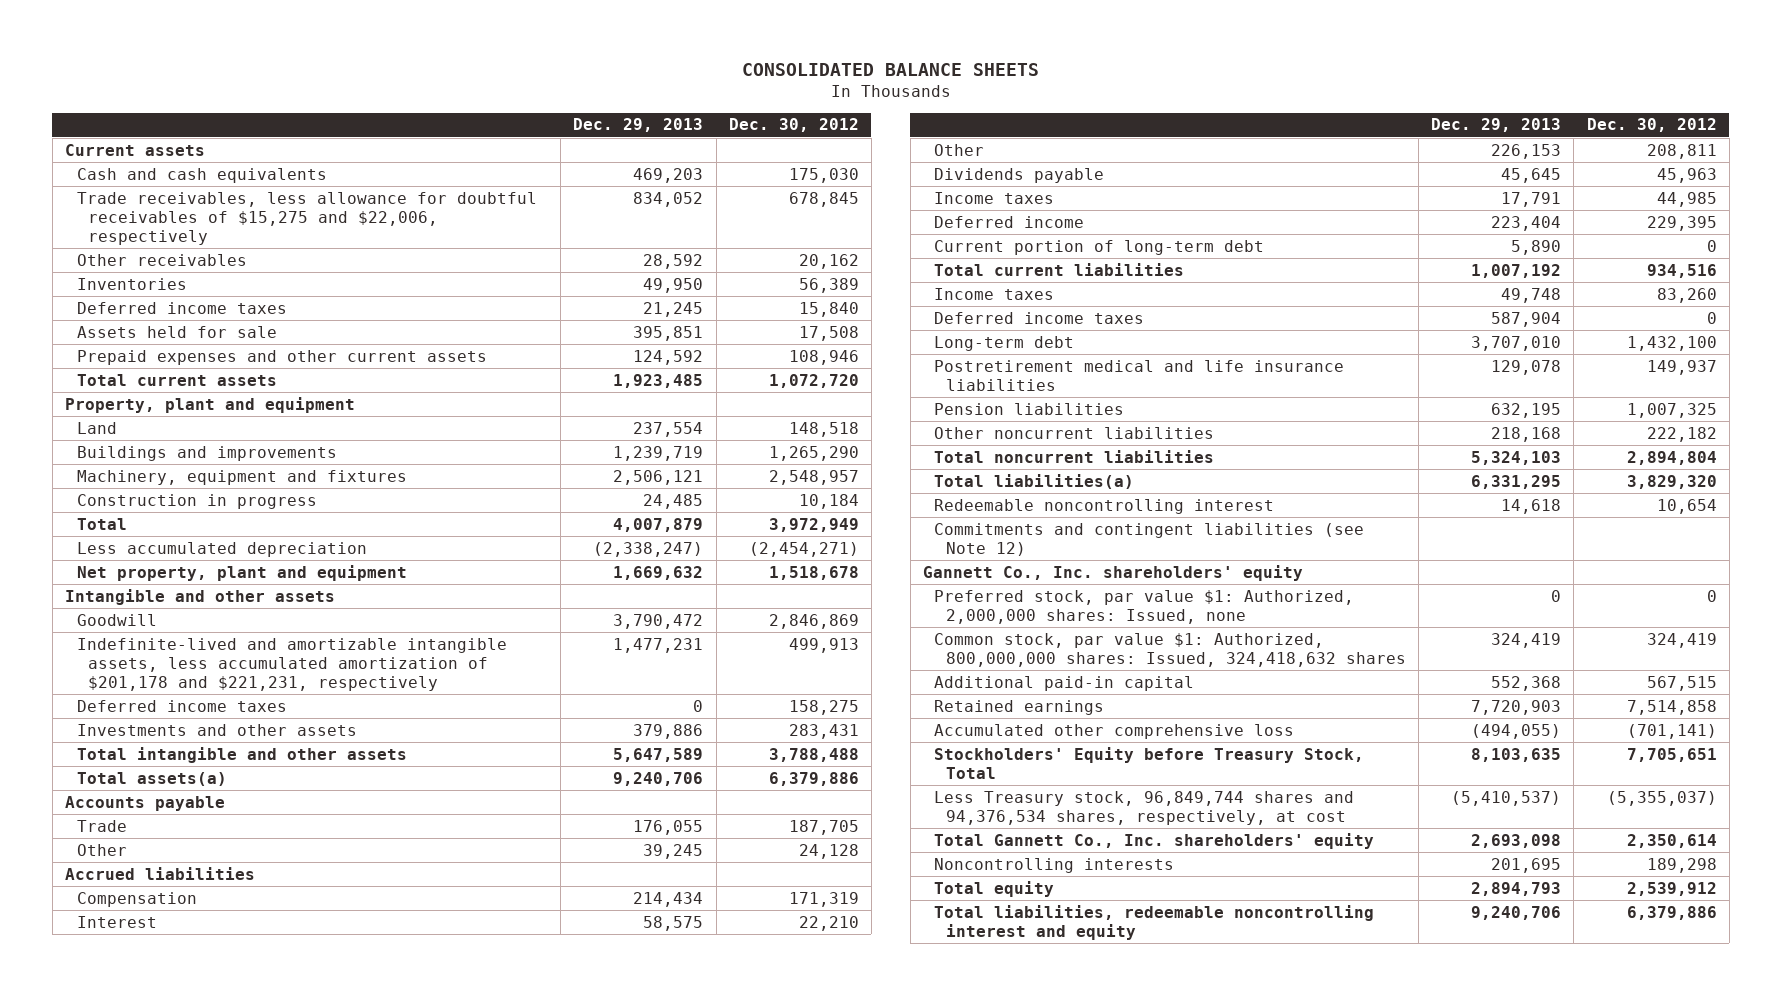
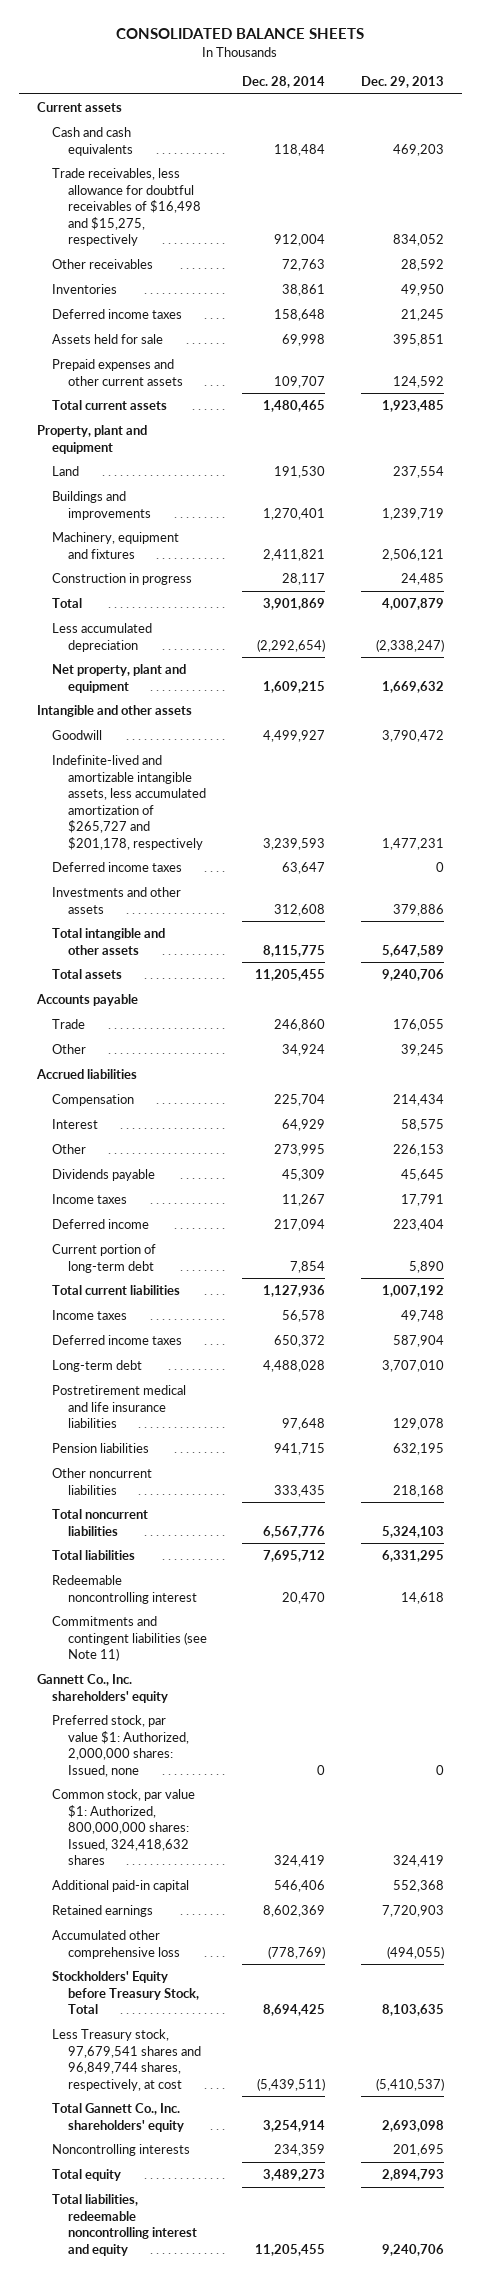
[728,118,859,133] Dec. 30, 2012 -> none
none -> [242,76,326,89] Dec. 28, 2014
[76,191,537,245] Trade receivables, less allowance for doubtful receivables of $15,275 and $22,006, respectively -> [52,167,201,247] Trade receivables, less allowance for doubtful receivables of $16,498 and $15,275, respectively
[76,637,507,691] Indefinite-lived and amortizable intangible assets, less accumulated amortization of $201,178 and $221,231, respectively -> [52,754,206,850] Indefinite-lived and amortizable intangible assets, less accumulated amortization of $265,727 and $201,178, respectively
[76,771,227,786] Total assets(a) -> [52,968,123,979] Total assets
[934,473,1135,489] Total liabilities(a) -> [52,1549,136,1560] Total liabilities
[934,522,1365,556] Commitments and contingent liabilities (see Note 12) -> [52,1615,207,1662] Commitments and contingent liabilities (see Note 11)
[934,790,1355,825] Less Treasury stock, 96,849,744 shares and 94,376,534 shares, respectively, at cost -> [52,2028,201,2091] Less Treasury stock, 97,679,541 shares and 96,849,744 shares, respectively, at cost

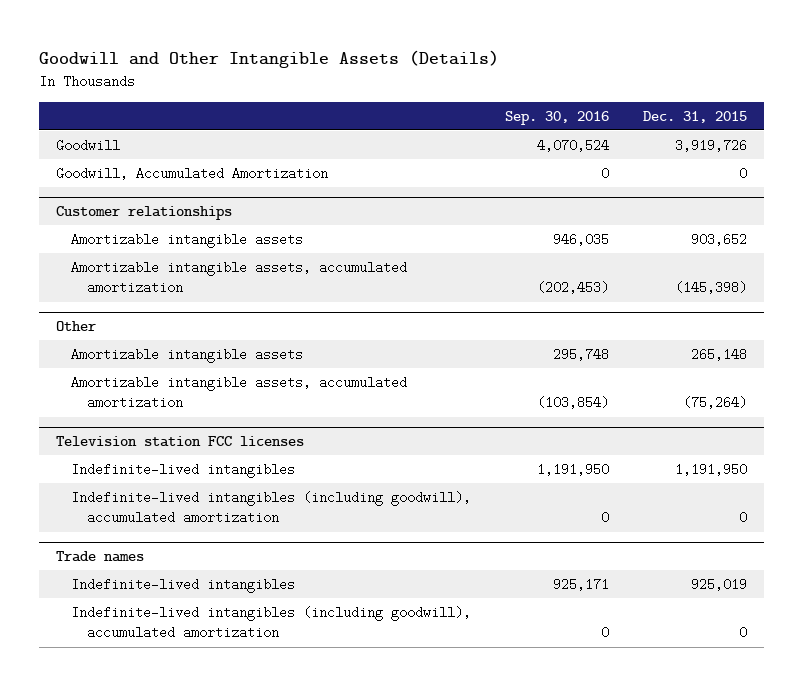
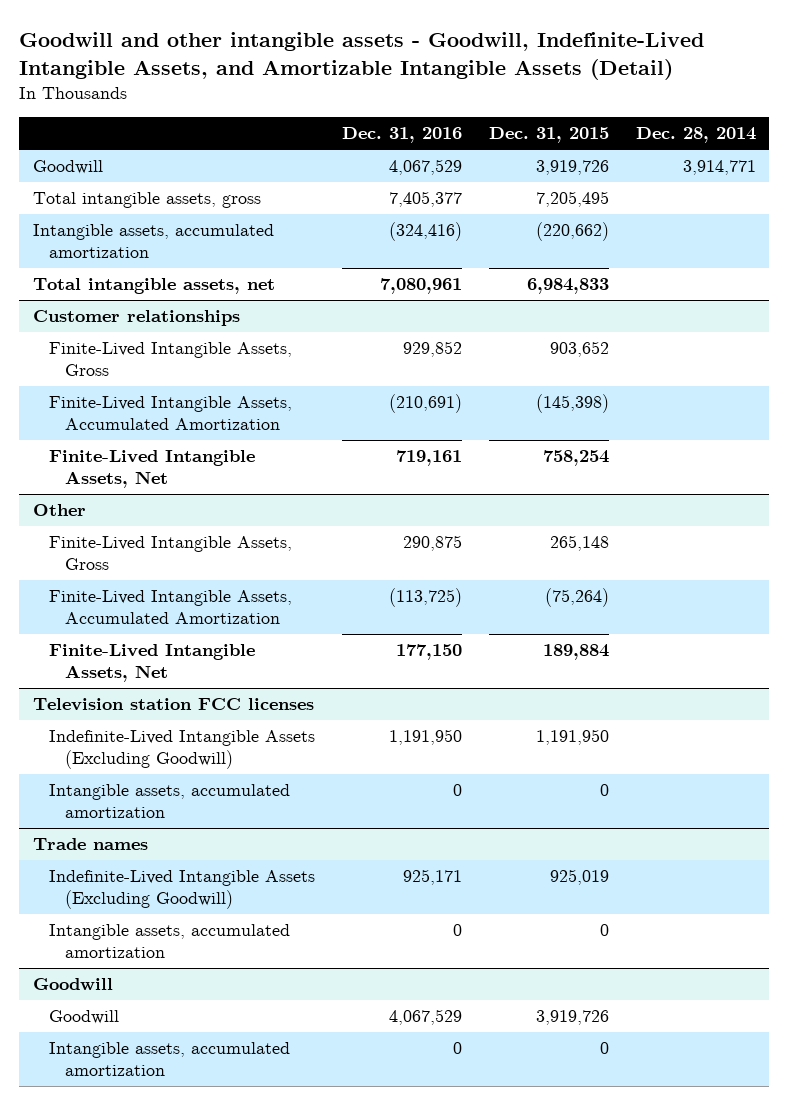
[39,50,500,69] Goodwill and Other Intangible Assets (Details) -> [19,32,705,80] Goodwill and other intangible assets - Goodwill, Indefinite-Lived Intangible Assets, and Amortizable Intangible Assets (Detail)
[505,110,610,125] Sep. 30, 2016 -> none
none -> [341,127,462,144] Dec. 31, 2016
none -> [635,127,756,144] Dec. 28, 2014
[55,166,328,180] Goodwill, Accumulated Amortization -> none
none -> [32,192,261,209] Total intangible assets, gross
none -> [32,224,274,259] Intangible assets, accumulated amortization
none -> [32,278,275,295] Total intangible assets, net
[71,232,304,248] Amortizable intangible assets -> [48,342,292,377] Finite-Lived Intangible Assets, Gross
[71,260,408,295] Amortizable intangible assets, accumulated amortization -> [48,396,292,431] Finite-Lived Intangible Assets, Accumulated Amortization
none -> [48,450,255,489] Finite-Lived Intangible Assets, Net
[71,347,304,363] Amortizable intangible assets -> [48,536,292,571] Finite-Lived Intangible Assets, Gross
[71,375,408,410] Amortizable intangible assets, accumulated amortization -> [48,590,292,625] Finite-Lived Intangible Assets, Accumulated Amortization
none -> [48,644,255,683] Finite-Lived Intangible Assets, Net
[71,462,296,478] Indefinite-lived intangibles -> [48,730,315,770] Indefinite-Lived Intangible Assets (Excluding Goodwill)
[71,490,472,525] Indefinite-lived intangibles (including goodwill), accumulated amortization -> [48,784,290,819] Intangible assets, accumulated amortization
[71,577,296,593] Indefinite-lived intangibles -> [48,870,315,910] Indefinite-Lived Intangible Assets (Excluding Goodwill)
[71,605,472,640] Indefinite-lived intangibles (including goodwill), accumulated amortization -> [48,924,290,959] Intangible assets, accumulated amortization
none -> [32,978,113,991] Goodwill
none -> [48,1010,119,1025] Goodwill
none -> [48,1042,290,1077] Intangible assets, accumulated amortization

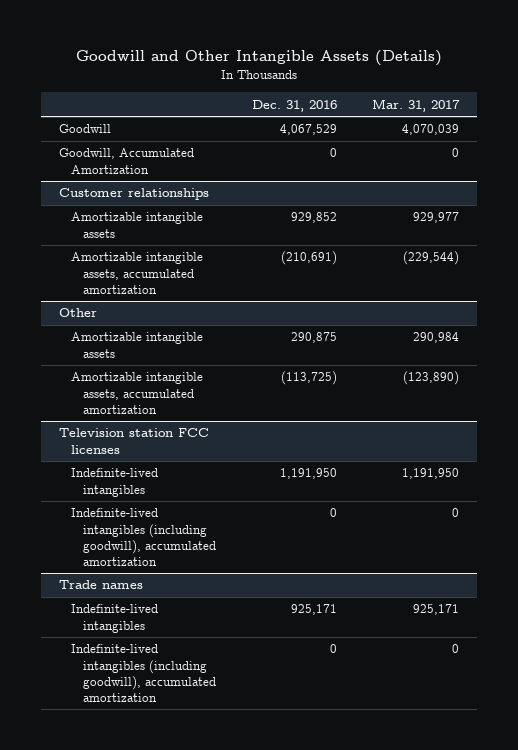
[19,32,705,80] Goodwill and other intangible assets - Goodwill, Indefinite-Lived Intangible Assets, and Amortizable Intangible Assets (Detail) -> [75,50,442,67] Goodwill and Other Intangible Assets (Details)
[488,127,609,144] Dec. 31, 2015 -> none
[635,127,756,144] Dec. 28, 2014 -> none
none -> [372,98,461,112] Mar. 31, 2017
[32,192,261,209] Total intangible assets, gross -> none
[32,224,274,259] Intangible assets, accumulated amortization -> none
[32,278,275,295] Total intangible assets, net -> none
none -> [58,148,194,174] Goodwill, Accumulated Amortization
[48,450,255,489] Finite-Lived Intangible Assets, Net -> none
[48,342,292,377] Finite-Lived Intangible Assets, Gross -> [70,212,203,238] Amortizable intangible assets
[48,396,292,431] Finite-Lived Intangible Assets, Accumulated Amortization -> [70,252,203,294] Amortizable intangible assets, accumulated amortization
[48,644,255,683] Finite-Lived Intangible Assets, Net -> none
[48,536,292,571] Finite-Lived Intangible Assets, Gross -> [70,332,203,358] Amortizable intangible assets
[48,590,292,625] Finite-Lived Intangible Assets, Accumulated Amortization -> [70,372,203,414] Amortizable intangible assets, accumulated amortization
[48,730,315,770] Indefinite-Lived Intangible Assets (Excluding Goodwill) -> [70,468,158,497] Indefinite-lived intangibles
[48,784,290,819] Intangible assets, accumulated amortization -> [70,508,217,566] Indefinite-lived intangibles (including goodwill), accumulated amortization
[32,978,113,991] Goodwill -> none
[48,1010,119,1025] Goodwill -> none
[48,1042,290,1077] Intangible assets, accumulated amortization -> none
[48,870,315,910] Indefinite-Lived Intangible Assets (Excluding Goodwill) -> [70,604,158,633] Indefinite-lived intangibles
[48,924,290,959] Intangible assets, accumulated amortization -> [70,644,217,702] Indefinite-lived intangibles (including goodwill), accumulated amortization

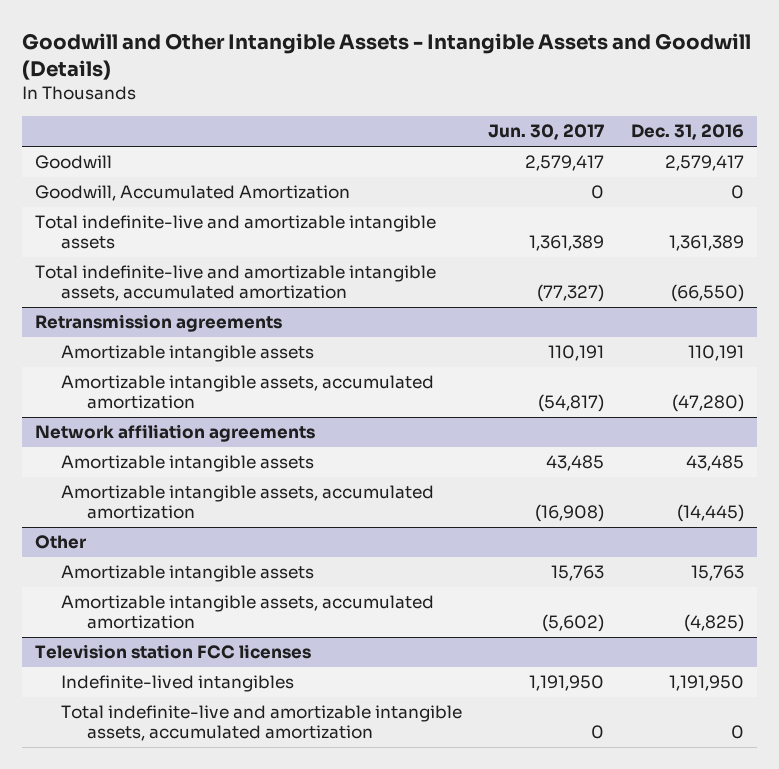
[75,50,442,67] Goodwill and Other Intangible Assets (Details) -> [22,32,752,80] Goodwill and Other Intangible Assets - Intangible Assets and Goodwill (Details)
[372,98,461,112] Mar. 31, 2017 -> none
none -> [488,124,605,141] Jun. 30, 2017
[279,124,337,136] 4,067,529 -> [664,155,744,172] 2,579,417
[58,188,209,201] Customer relationships -> none
none -> [35,215,437,250] Total indefinite-live and amortizable intangible assets
none -> [35,265,437,302] Total indefinite-live and amortizable intangible assets, accumulated amortization
none -> [35,314,283,333] Retransmission agreements
[290,212,337,224] 929,852 -> [687,345,744,362] 110,191
[280,251,337,266] (210,691) -> [671,394,744,413] (47,280)
none -> [35,424,316,443] Network affiliation agreements
none -> [61,455,315,473] Amortizable intangible assets
none -> [61,485,435,520] Amortizable intangible assets, accumulated amortization
[290,332,337,344] 290,875 -> [690,565,744,582] 15,763
[280,371,337,386] (113,725) -> [683,614,744,633] (4,825)
[58,580,143,590] Trade names -> none
[70,604,158,633] Indefinite-lived intangibles -> none
[70,644,217,702] Indefinite-lived intangibles (including goodwill), accumulated amortization -> none
[70,508,217,566] Indefinite-lived intangibles (including goodwill), accumulated amortization -> [61,705,463,742] Total indefinite-live and amortizable intangible assets, accumulated amortization

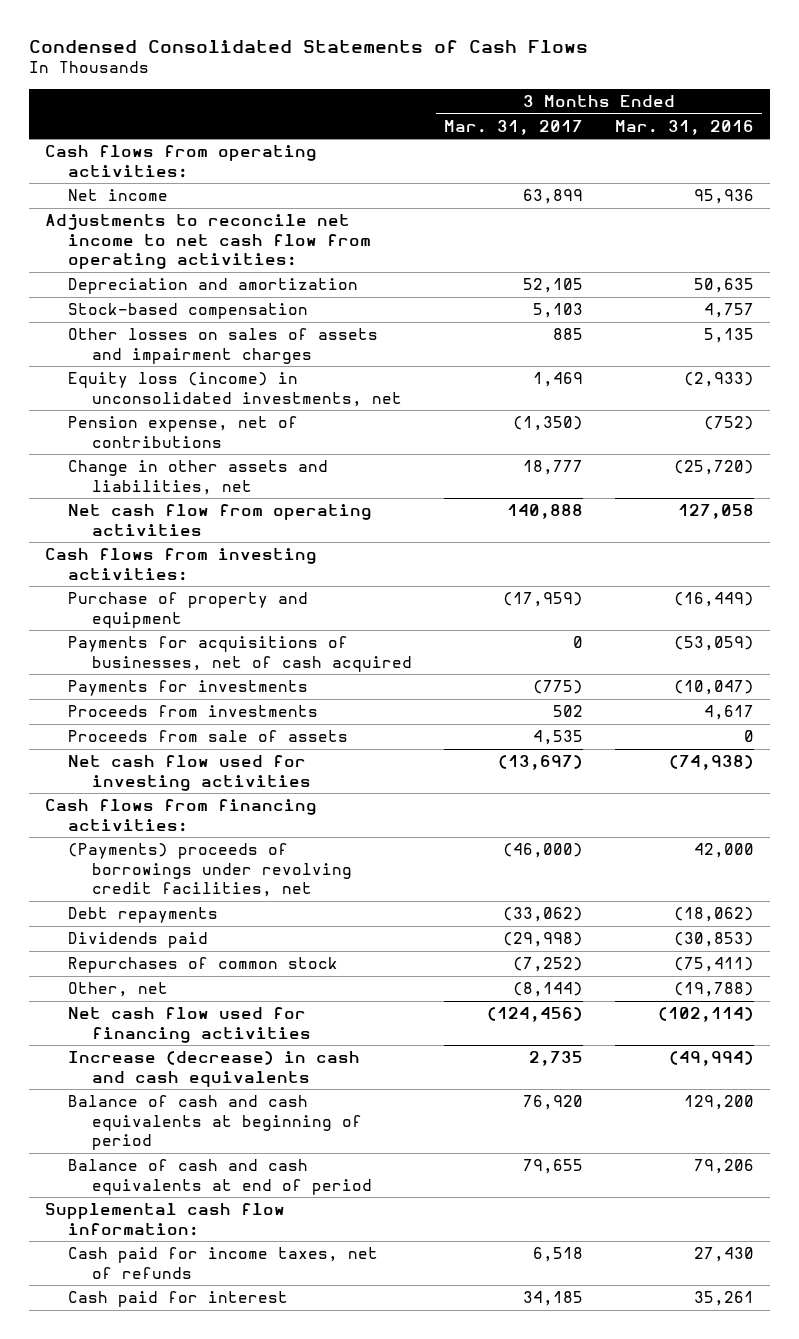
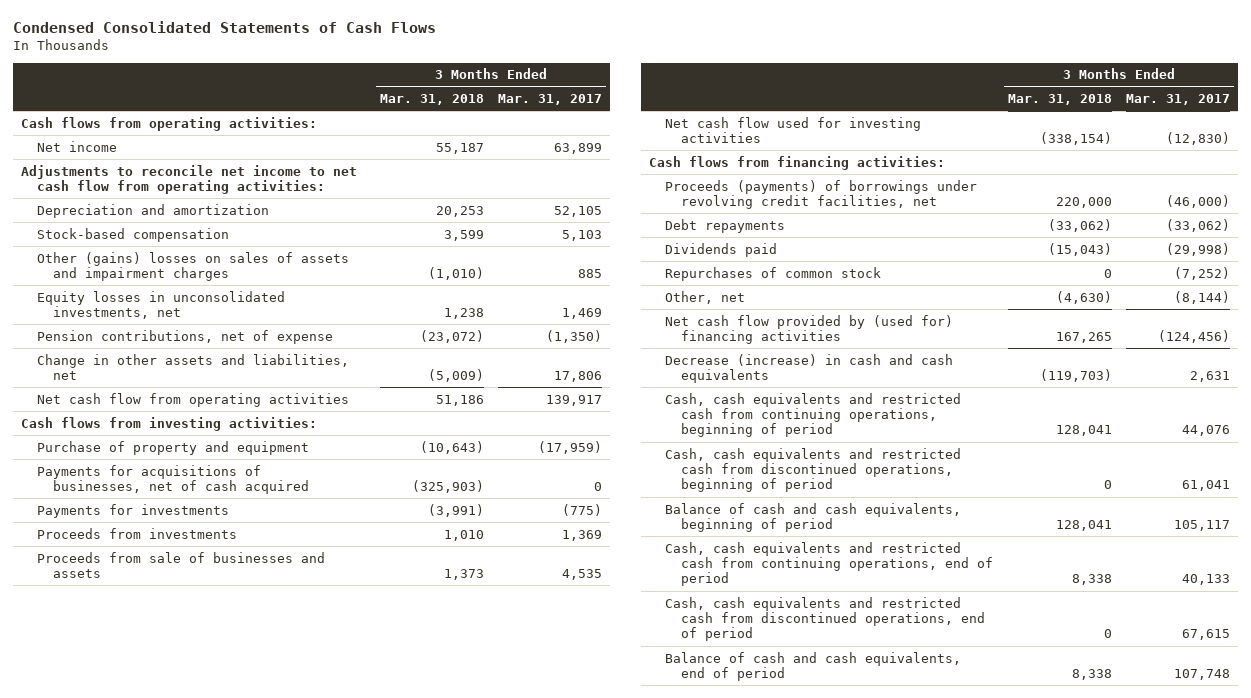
[614,119,754,135] Mar. 31, 2016 -> none
none -> [379,94,484,106] Mar. 31, 2018
[68,328,379,364] Other losses on sales of assets and impairment charges -> [36,251,349,281] Other (gains) losses on sales of assets and impairment charges
[68,372,402,407] Equity loss (income) in unconsolidated investments, net -> [36,290,285,319] Equity losses in unconsolidated investments, net
[68,416,299,448] Pension expense, net of contributions -> [36,329,333,344] Pension contributions, net of expense
[522,460,583,476] 18,777 -> [554,370,603,382] 17,806
[506,504,583,520] 140,888 -> [546,394,603,406] 139,917
[552,705,583,718] 502 -> [562,529,603,541] 1,369
[68,730,349,743] Proceeds from sale of assets -> [36,551,325,578] Proceeds from sale of businesses and assets
[497,755,583,771] (13,697) -> [1166,131,1231,145] (12,830)
[68,843,352,898] (Payments) proceeds of borrowings under revolving credit facilities, net -> [664,179,977,209] Proceeds (payments) of borrowings under revolving credit facilities, net
[44,1203,285,1236] Supplemental cash flow information: -> none
[68,1247,379,1279] Cash paid for income taxes, net of refunds -> none
[68,1291,289,1308] Cash paid for interest -> none
[68,1007,311,1043] Net cash flow used for financing activities -> [664,314,953,344] Net cash flow provided by (used for) financing activities
[68,1051,361,1087] Increase (decrease) in cash and cash equivalents -> [664,353,953,383] Decrease (increase) in cash and cash equivalents
[528,1051,583,1067] 2,735 -> [1190,370,1231,382] 2,631
none -> [664,392,961,438] Cash, cash equivalents and restricted cash from continuing operations, beginning of period
none -> [664,447,961,493] Cash, cash equivalents and restricted cash from discontinued operations, beginning of period
[68,1095,362,1151] Balance of cash and cash equivalents at beginning of period -> [664,502,961,532] Balance of cash and cash equivalents, beginning of period
[522,1095,583,1111] 76,920 -> [1174,519,1231,531] 105,117
none -> [664,541,994,587] Cash, cash equivalents and restricted cash from continuing operations, end of period
none -> [664,596,986,642] Cash, cash equivalents and restricted cash from discontinued operations, end of period
[68,1159,372,1195] Balance of cash and cash equivalents at end of period -> [664,651,961,681] Balance of cash and cash equivalents, end of period
[522,1159,583,1175] 79,655 -> [1174,668,1231,680] 107,748

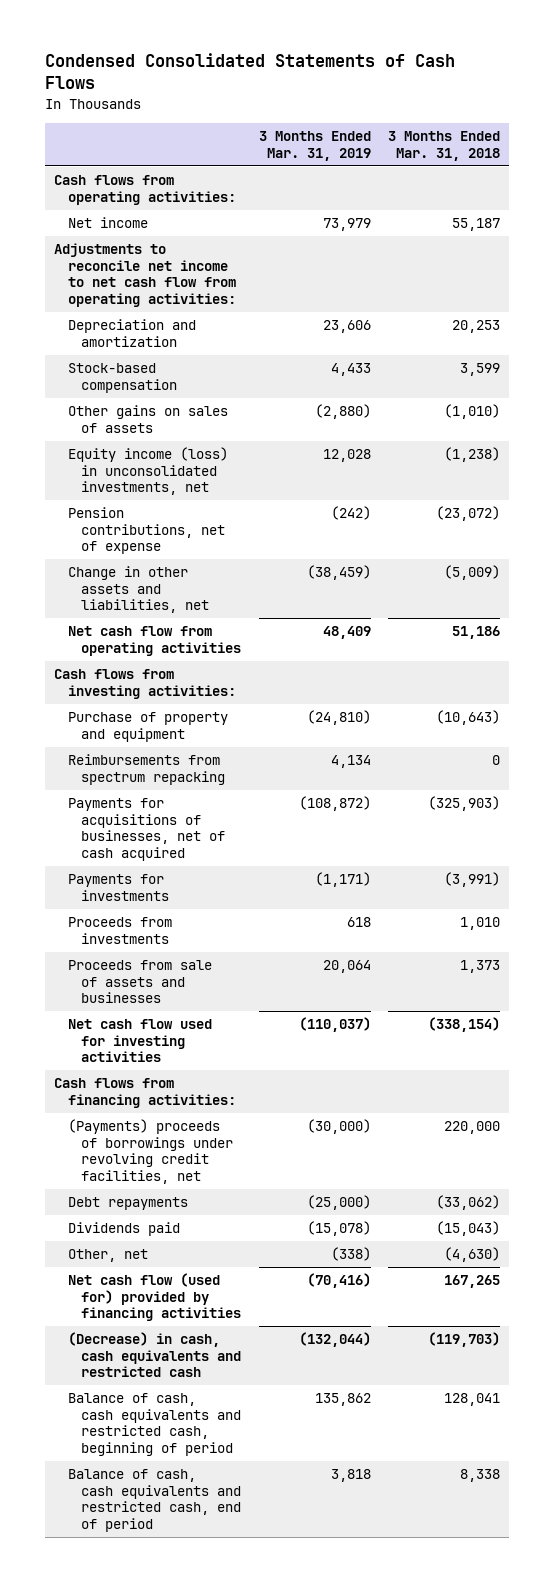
[498,94,603,106] Mar. 31, 2017 -> none
none -> [258,131,371,161] 3 Months Ended Mar. 31, 2019
[36,251,349,281] Other (gains) losses on sales of assets and impairment charges -> [67,405,228,433] Other gains on sales of assets
[36,290,285,319] Equity losses in unconsolidated investments, net -> [67,447,228,496] Equity income (loss) in unconsolidated investments, net
[443,307,484,319] 1,238 -> [444,447,501,463] (1,238)
none -> [67,754,226,785] Reimbursements from spectrum repacking
[36,551,325,578] Proceeds from sale of businesses and assets -> [67,960,212,1004] Proceeds from sale of assets and businesses
[664,179,977,209] Proceeds (payments) of borrowings under revolving credit facilities, net -> [67,1119,234,1184] (Payments) proceeds of borrowings under revolving credit facilities, net
[664,266,881,281] Repurchases of common stock -> none
[664,447,961,493] Cash, cash equivalents and restricted cash from discontinued operations, beginning of period -> none
[664,502,961,532] Balance of cash and cash equivalents, beginning of period -> none
[664,596,986,642] Cash, cash equivalents and restricted cash from discontinued operations, end of period -> none
[664,651,961,681] Balance of cash and cash equivalents, end of period -> none
[664,314,953,344] Net cash flow provided by (used for) financing activities -> [67,1273,242,1322] Net cash flow (used for) provided by financing activities
[664,353,953,383] Decrease (increase) in cash and cash equivalents -> [67,1332,242,1378] (Decrease) in cash, cash equivalents and restricted cash
[664,392,961,438] Cash, cash equivalents and restricted cash from continuing operations, beginning of period -> [67,1393,242,1456] Balance of cash, cash equivalents and restricted cash, beginning of period
[664,541,994,587] Cash, cash equivalents and restricted cash from continuing operations, end of period -> [67,1469,242,1532] Balance of cash, cash equivalents and restricted cash, end of period

